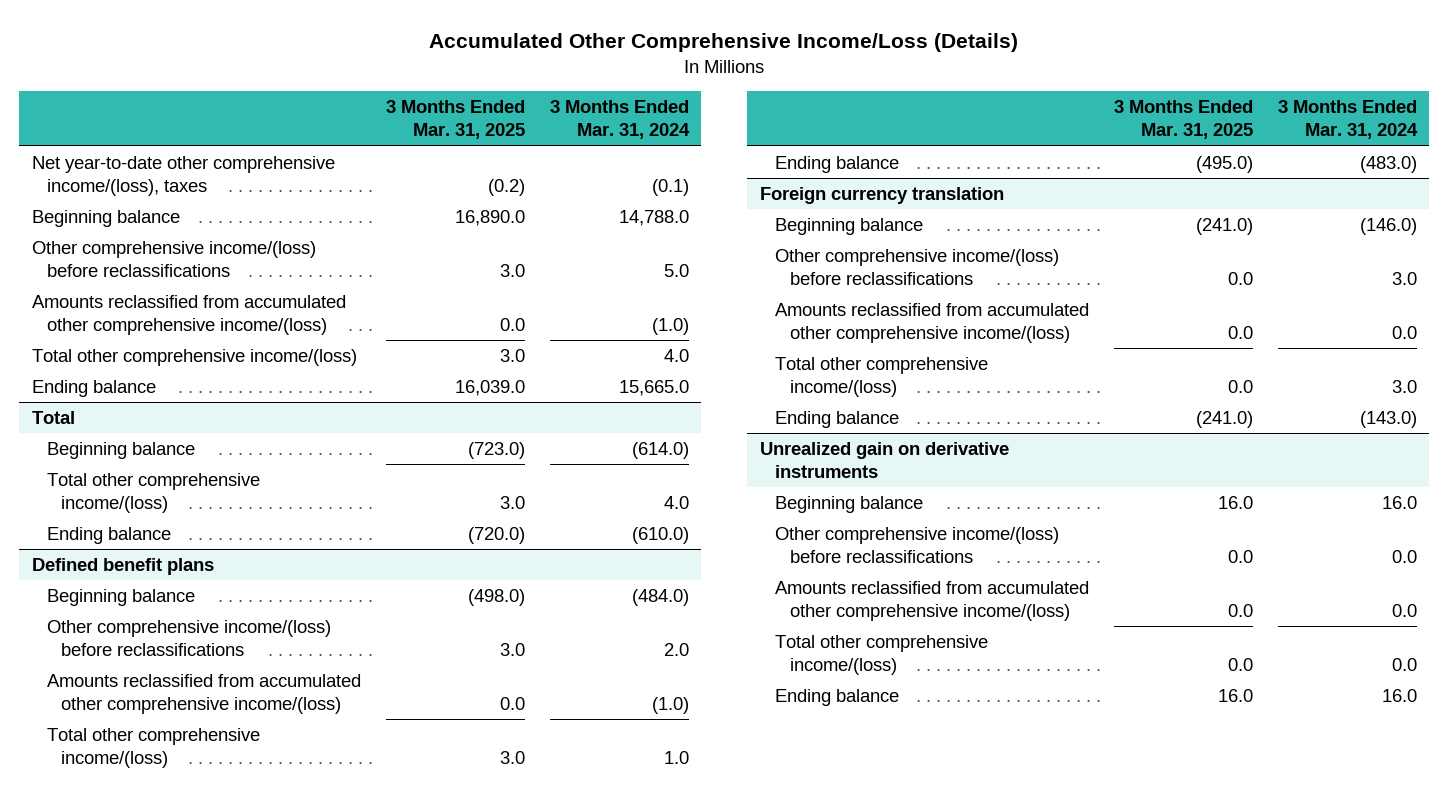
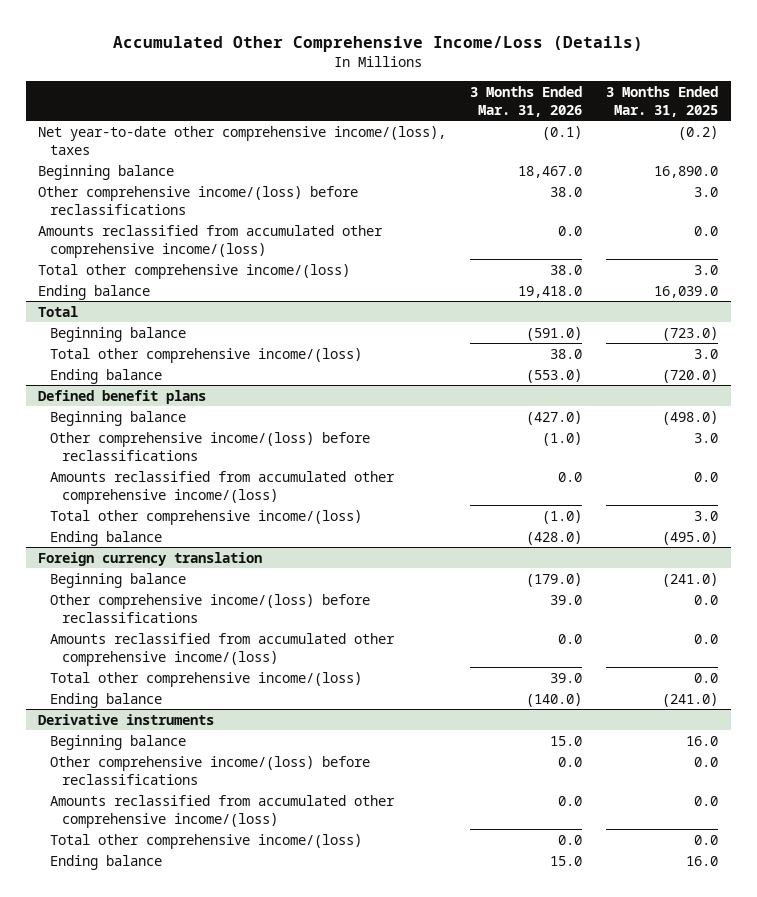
[549,100,690,140] 3 Months Ended Mar. 31, 2024 -> none
none -> [470,85,583,117] 3 Months Ended Mar. 31, 2026
[759,442,1009,478] Unrealized gain on derivative instruments -> [38,713,215,725] Derivative instruments

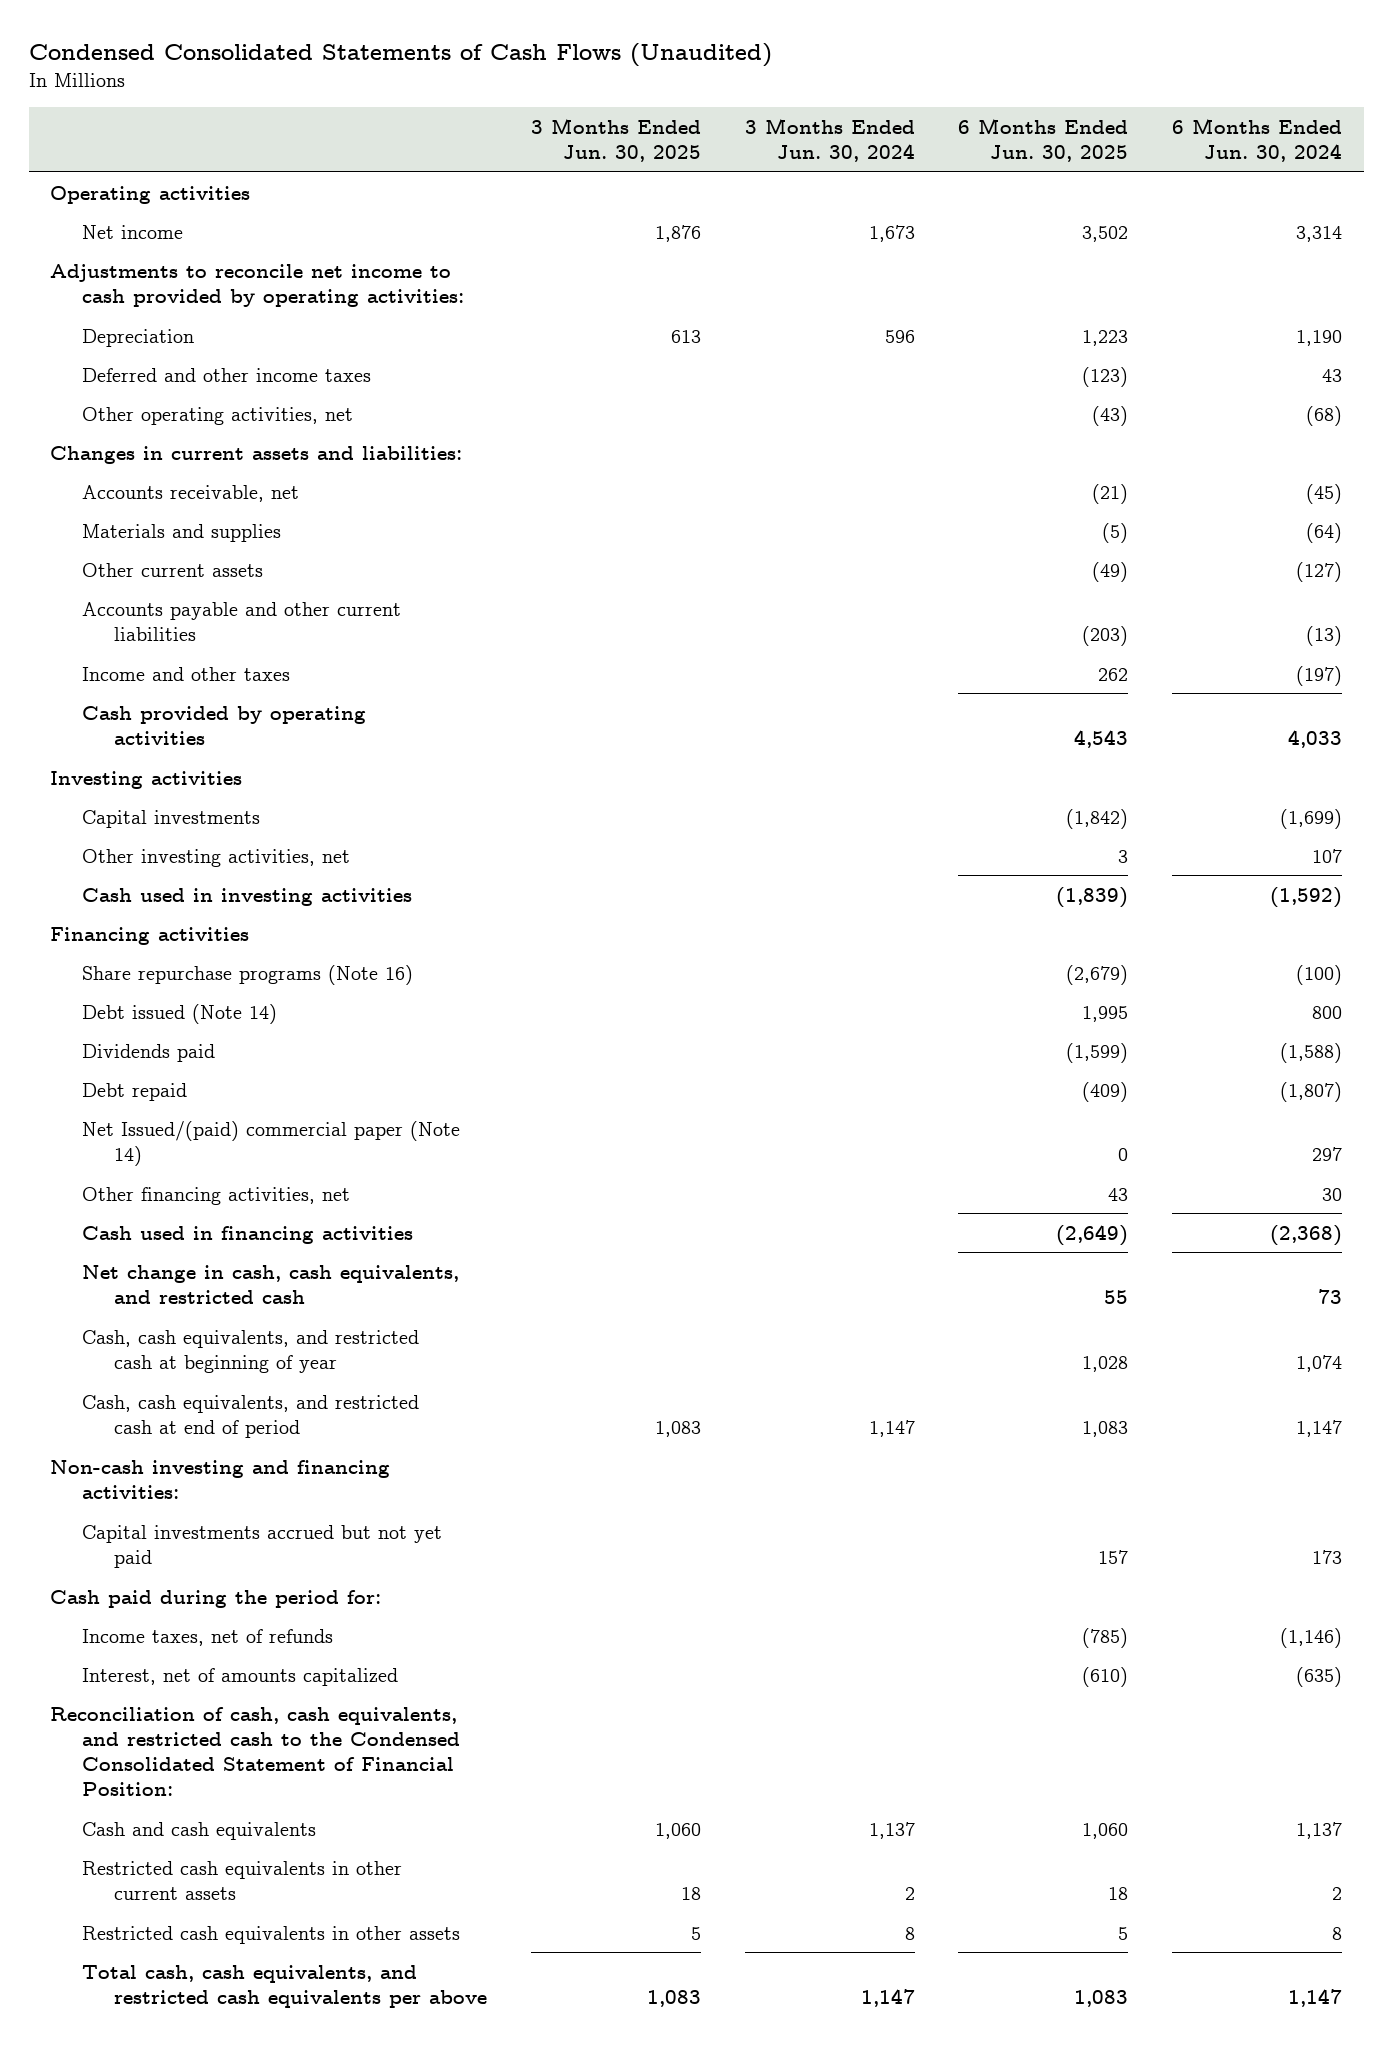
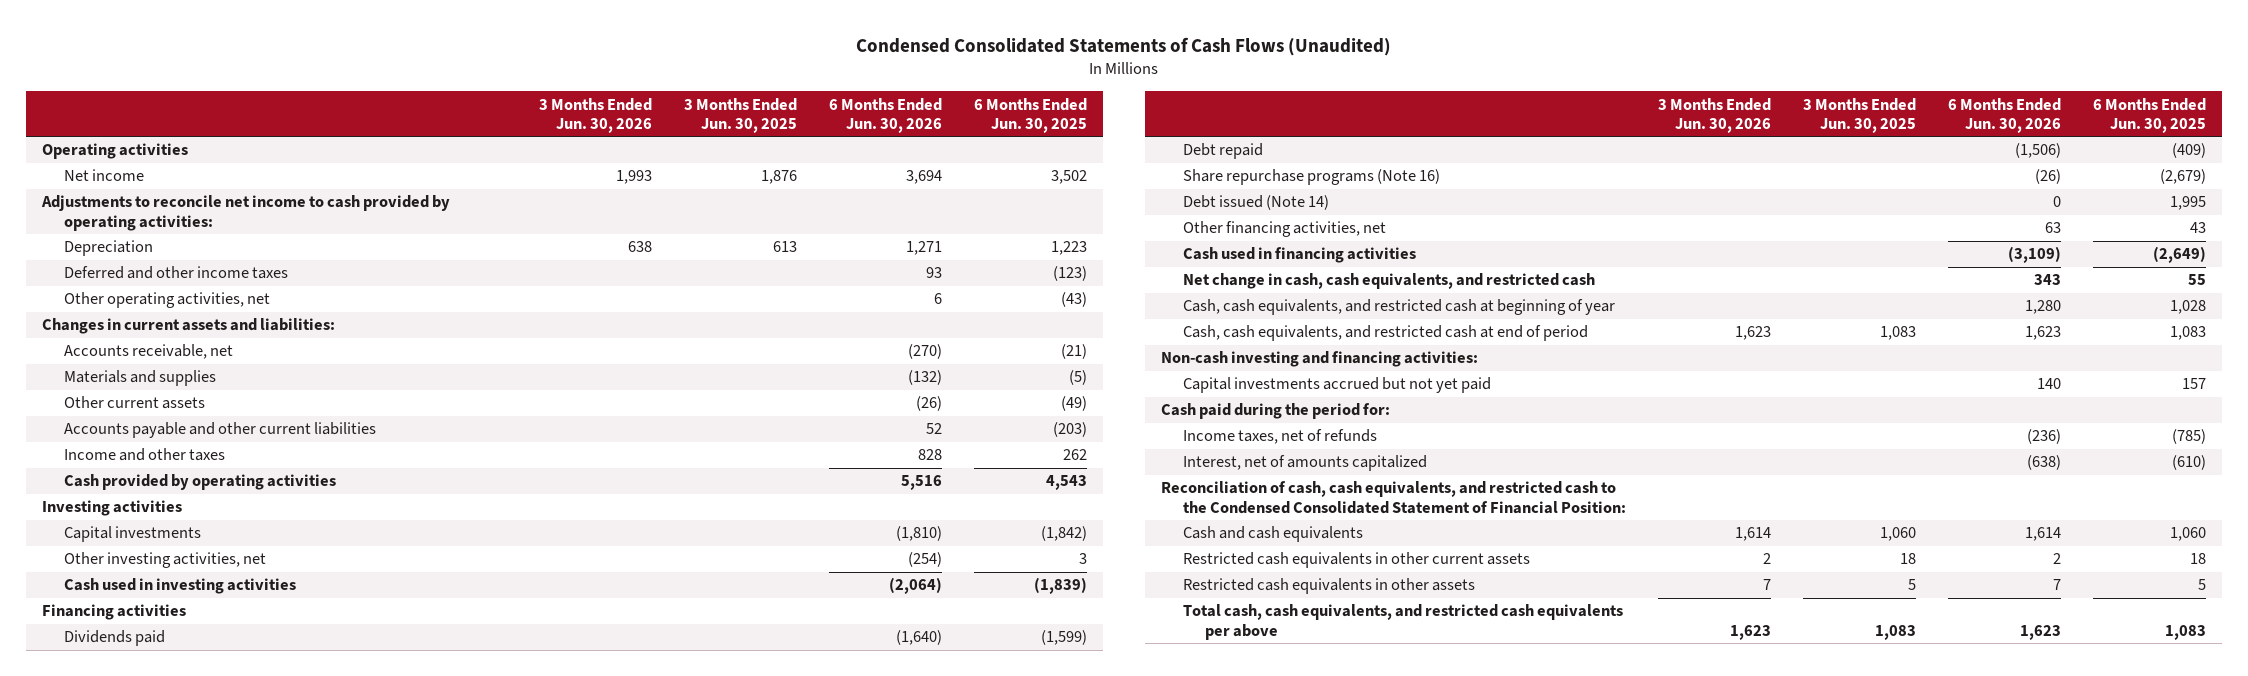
[744,117,915,163] 3 Months Ended Jun. 30, 2024 -> none
[1171,117,1342,163] 6 Months Ended Jun. 30, 2024 -> none
none -> [539,97,653,133] 3 Months Ended Jun. 30, 2026
none -> [829,97,943,133] 6 Months Ended Jun. 30, 2026
[82,1120,461,1166] Net Issued/(paid) commercial paper (Note 14) -> none
[82,964,414,985] Share repurchase programs (Note 16) -> [1183,169,1441,186] Share repurchase programs (Note 16)
[82,1003,278,1024] Debt issued (Note 14) -> [1183,195,1330,211] Debt issued (Note 14)

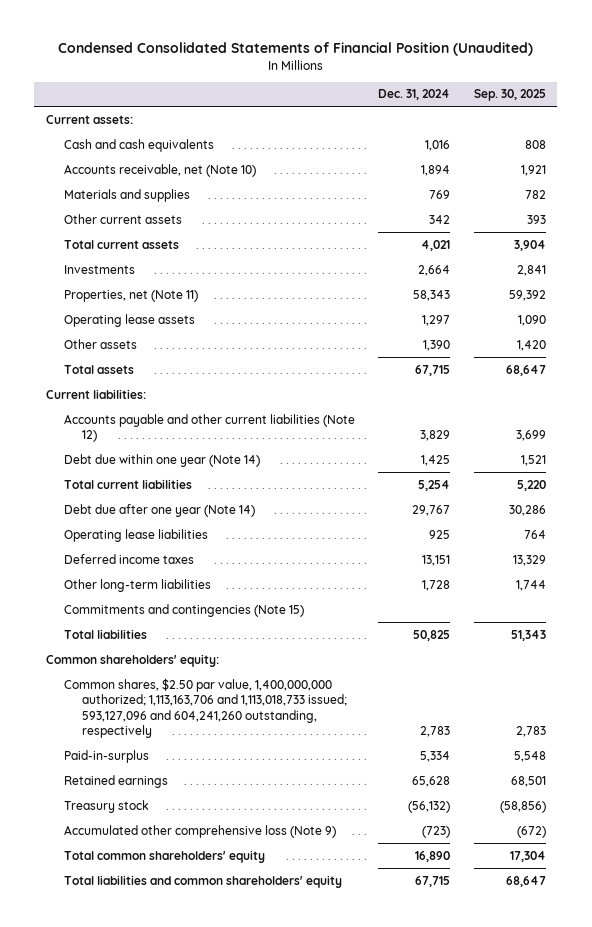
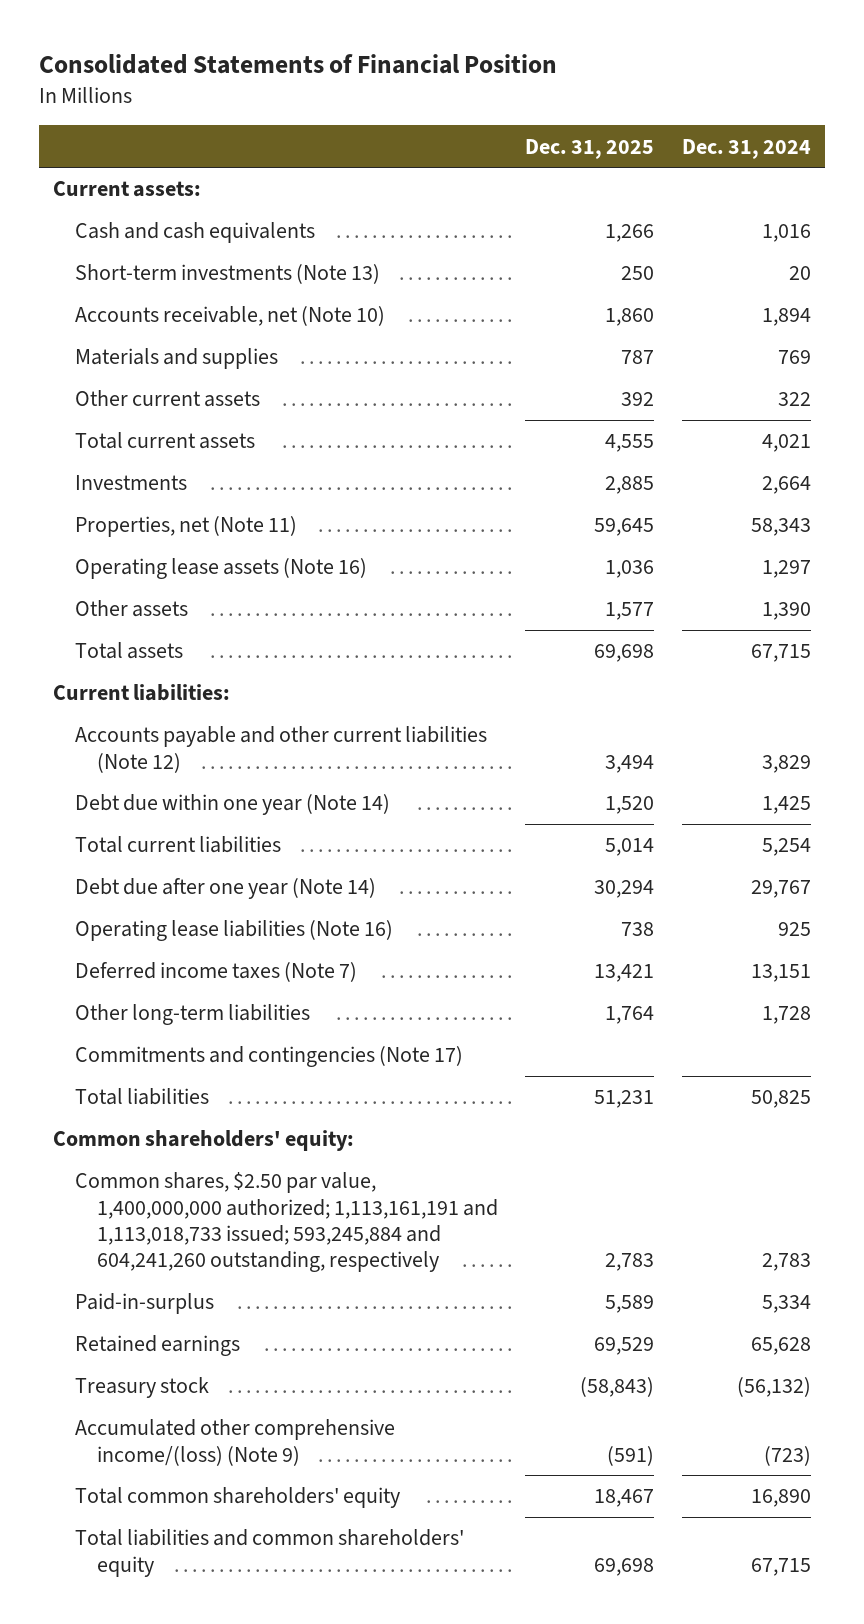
[57,42,533,57] Condensed Consolidated Statements of Financial Position (Unaudited) -> [38,54,557,75] Consolidated Statements of Financial Position
[473,89,546,102] Sep. 30, 2025 -> none
none -> [525,138,655,159] Dec. 31, 2025
none -> [74,264,380,285] Short-term investments (Note 13)
[429,214,451,224] 342 -> [778,392,812,407] 322
[64,313,196,327] Operating lease assets -> [74,558,367,580] Operating lease assets (Note 16)
[64,528,209,542] Operating lease liabilities -> [74,920,393,942] Operating lease liabilities (Note 16)
[64,553,195,564] Deferred income taxes -> [74,962,357,983] Deferred income taxes (Note 7)
[64,603,305,617] Commitments and contingencies (Note 15) -> [74,1046,463,1068] Commitments and contingencies (Note 17)
[64,677,348,739] Common shares, $2.50 par value, 1,400,000,000 authorized; 1,113,163,706 and 1,113,018,733 issued; 593,127,096 and 604,241,260 outstanding, respectively -> [74,1172,498,1272] Common shares, $2.50 par value, 1,400,000,000 authorized; 1,113,161,191 and 1,113,018,733 issued; 593,245,884 and 604,241,260 outstanding, respectively
[64,824,337,838] Accumulated other comprehensive loss (Note 9) -> [74,1419,395,1466] Accumulated other comprehensive income/(loss) (Note 9)

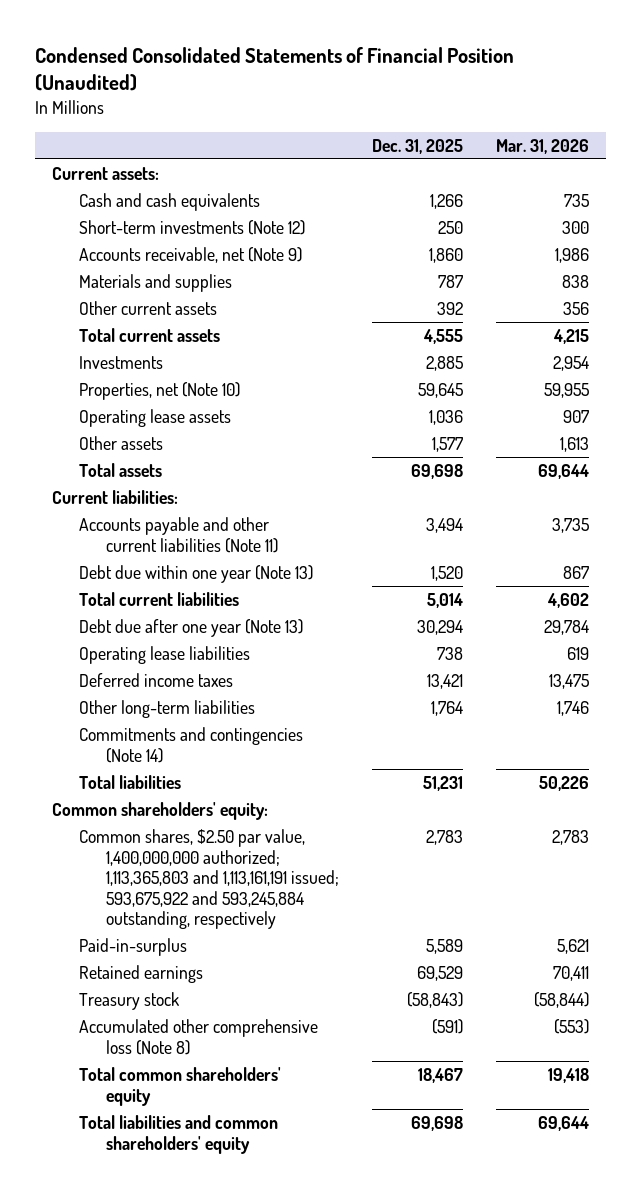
[38,54,557,75] Consolidated Statements of Financial Position -> [35,46,515,92] Condensed Consolidated Statements of Financial Position (Unaudited)
[682,138,812,159] Dec. 31, 2024 -> none
none -> [496,138,590,154] Mar. 31, 2026
[74,264,380,285] Short-term investments (Note 13) -> [78,220,305,236] Short-term investments (Note 12)
[74,306,385,327] Accounts receivable, net (Note 10) -> [78,247,302,264] Accounts receivable, net (Note 9)
[74,516,297,538] Properties, net (Note 11) -> [78,382,240,401] Properties, net (Note 10)
[74,558,367,580] Operating lease assets (Note 16) -> [78,409,231,428] Operating lease assets
[74,726,487,773] Accounts payable and other current liabilities (Note 12) -> [78,517,278,553] Accounts payable and other current liabilities (Note 11)
[74,794,390,816] Debt due within one year (Note 14) -> [78,565,313,584] Debt due within one year (Note 13)
[74,878,376,900] Debt due after one year (Note 14) -> [78,619,303,638] Debt due after one year (Note 13)
[74,920,393,942] Operating lease liabilities (Note 16) -> [78,646,250,665] Operating lease liabilities
[74,962,357,983] Deferred income taxes (Note 7) -> [78,673,233,688] Deferred income taxes
[74,1046,463,1068] Commitments and contingencies (Note 17) -> [78,727,303,763] Commitments and contingencies (Note 14)
[74,1172,498,1272] Common shares, $2.50 par value, 1,400,000,000 authorized; 1,113,161,191 and 1,113,018,733 issued; 593,245,884 and 604,241,260 outstanding, respectively -> [78,829,339,930] Common shares, $2.50 par value, 1,400,000,000 authorized; 1,113,365,803 and 1,113,161,191 issued; 593,675,922 and 593,245,884 outstanding, respectively
[74,1419,395,1466] Accumulated other comprehensive income/(loss) (Note 9) -> [78,1019,318,1055] Accumulated other comprehensive loss (Note 8)

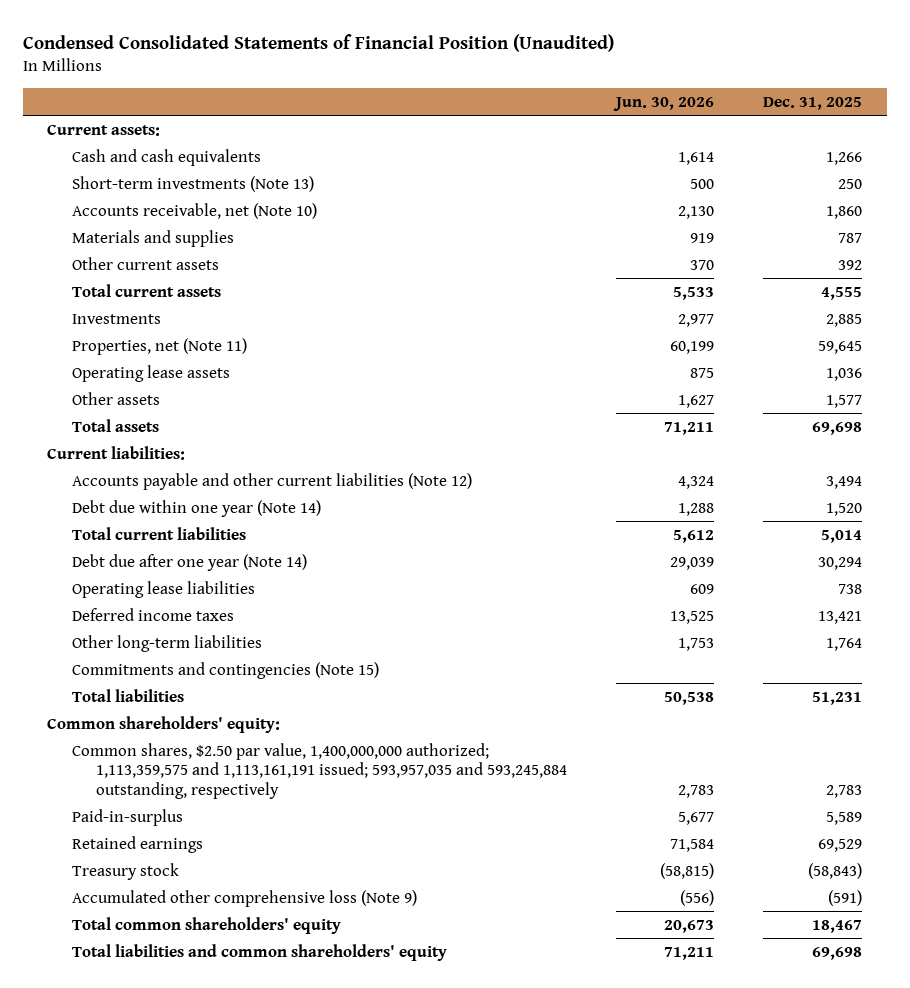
[496,138,590,154] Mar. 31, 2026 -> none
none -> [612,96,714,111] Jun. 30, 2026
[78,220,305,236] Short-term investments (Note 12) -> [71,175,314,192] Short-term investments (Note 13)
[78,247,302,264] Accounts receivable, net (Note 9) -> [71,202,317,219] Accounts receivable, net (Note 10)
[78,382,240,401] Properties, net (Note 10) -> [71,337,247,355] Properties, net (Note 11)
[78,517,278,553] Accounts payable and other current liabilities (Note 11) -> [71,472,472,490] Accounts payable and other current liabilities (Note 12)
[78,565,313,584] Debt due within one year (Note 13) -> [71,499,321,517] Debt due within one year (Note 14)
[78,619,303,638] Debt due after one year (Note 13) -> [71,553,307,571] Debt due after one year (Note 14)
[78,727,303,763] Commitments and contingencies (Note 14) -> [71,661,379,679] Commitments and contingencies (Note 15)
[78,829,339,930] Common shares, $2.50 par value, 1,400,000,000 authorized; 1,113,365,803 and 1,113,161,191 issued; 593,675,922 and 593,245,884 outstanding, respectively -> [71,742,567,799] Common shares, $2.50 par value, 1,400,000,000 authorized; 1,113,359,575 and 1,113,161,191 issued; 593,957,035 and 593,245,884 outstanding, respectively
[78,1019,318,1055] Accumulated other comprehensive loss (Note 8) -> [71,889,417,907] Accumulated other comprehensive loss (Note 9)

